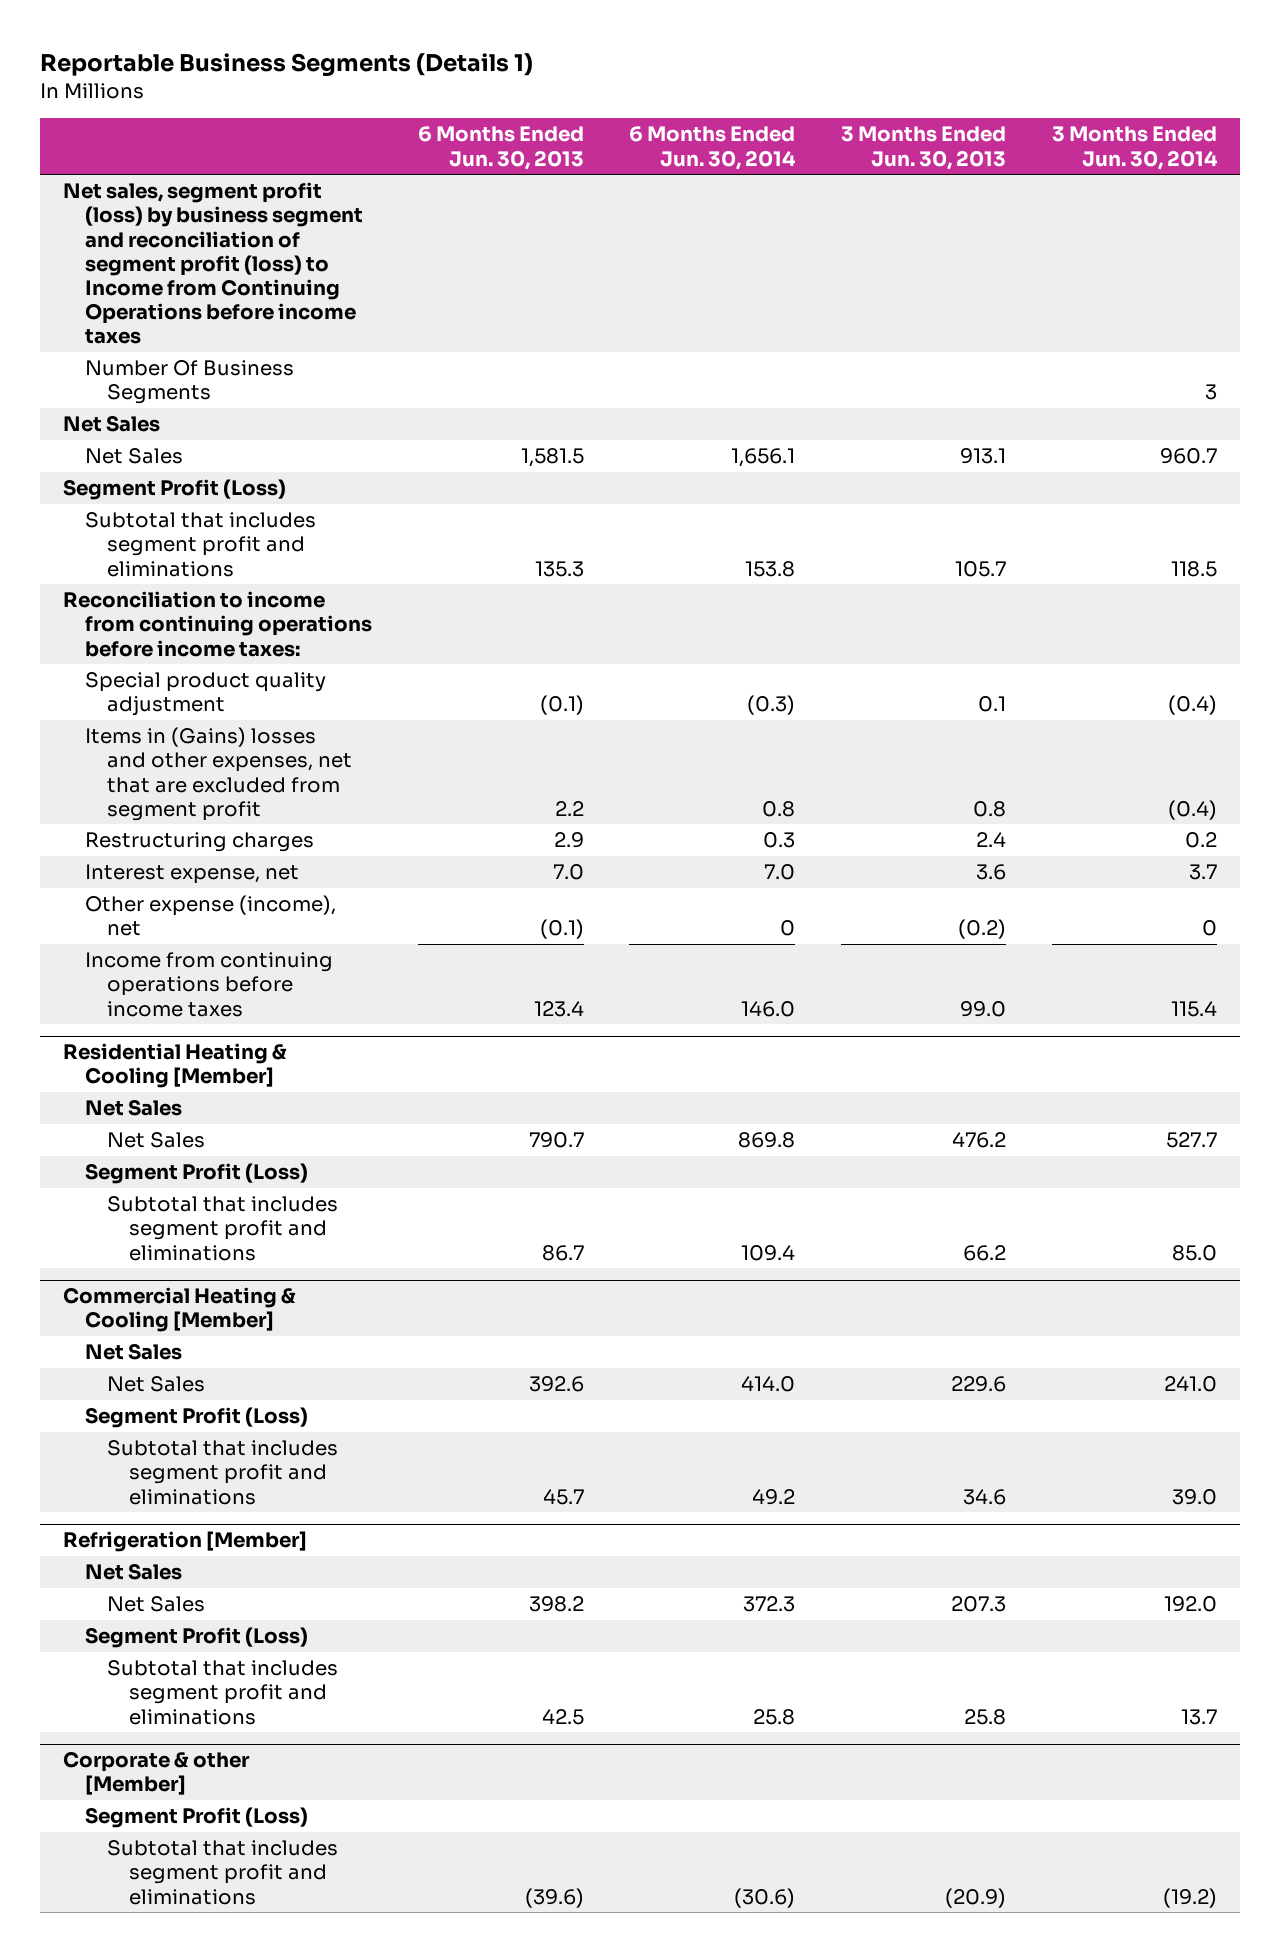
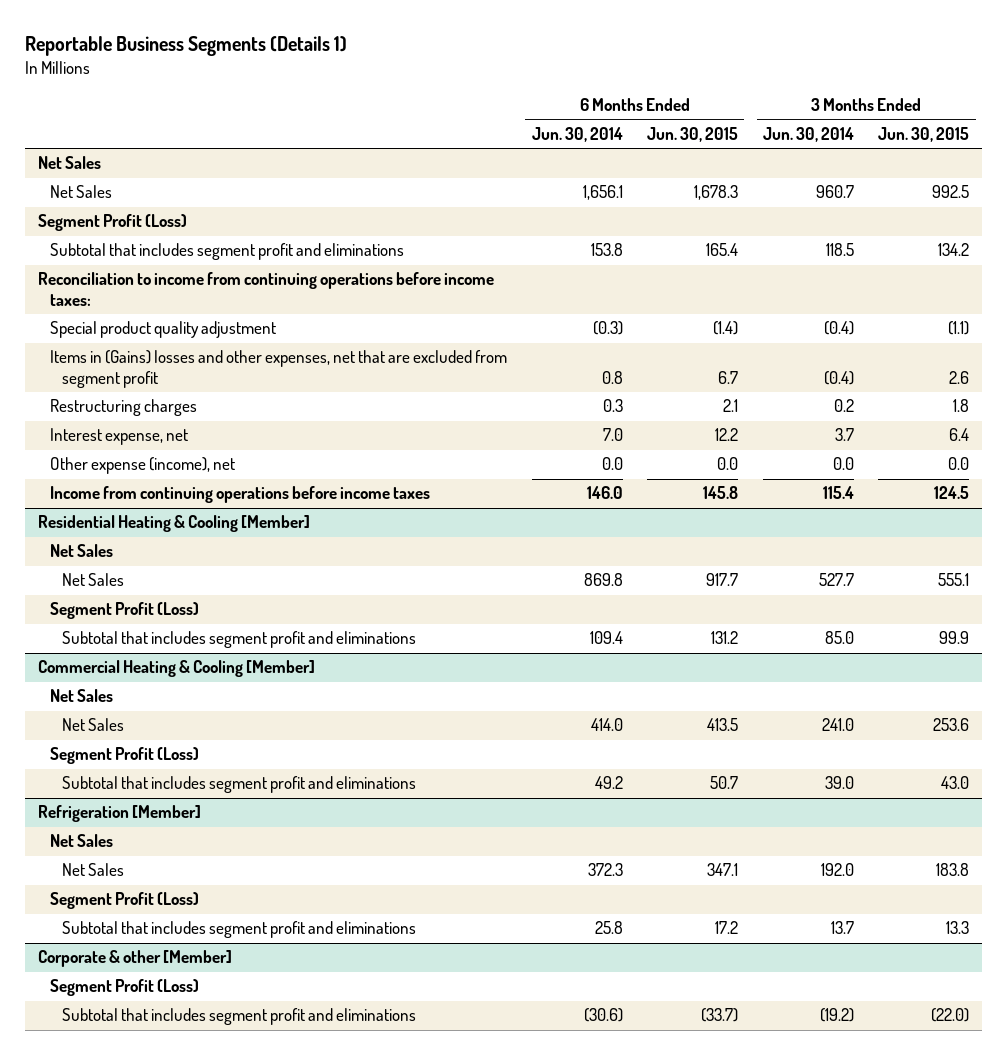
[417,126,584,170] 6 Months Ended Jun. 30, 2013 -> none
[841,126,1007,170] 3 Months Ended Jun. 30, 2013 -> none
none -> [647,126,739,142] Jun. 30, 2015
none -> [878,126,970,142] Jun. 30, 2015
[62,182,363,345] Net sales, segment profit (loss) by business segment and reconciliation of segment profit (loss) to Income from Continuing Operations before income taxes -> none
[84,360,294,405] Number Of Business Segments -> none
[780,920,796,937] 0 -> [601,457,623,471] 0.0
[1201,920,1217,937] 0 -> [832,457,854,471] 0.0

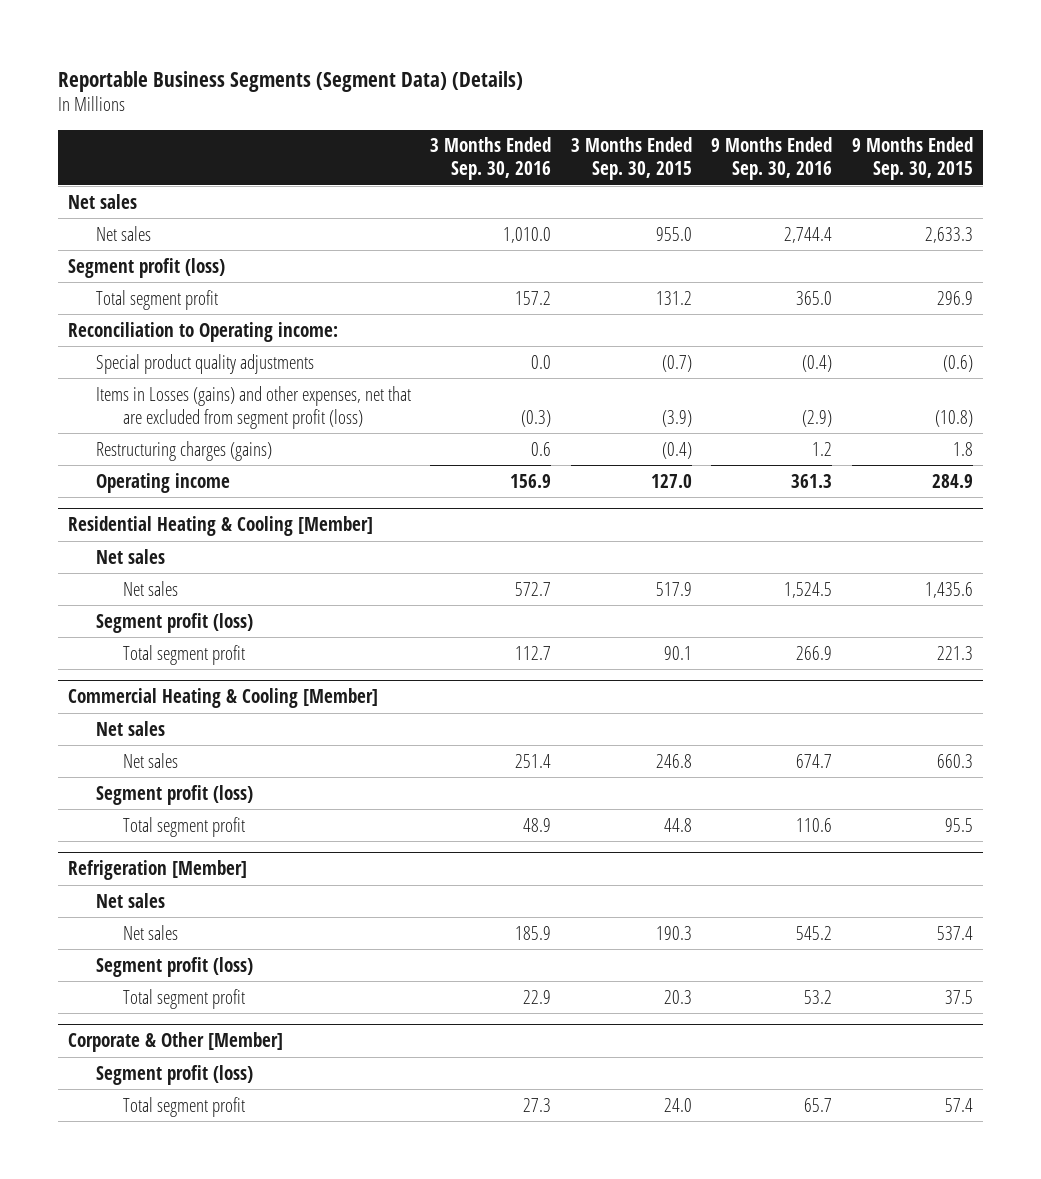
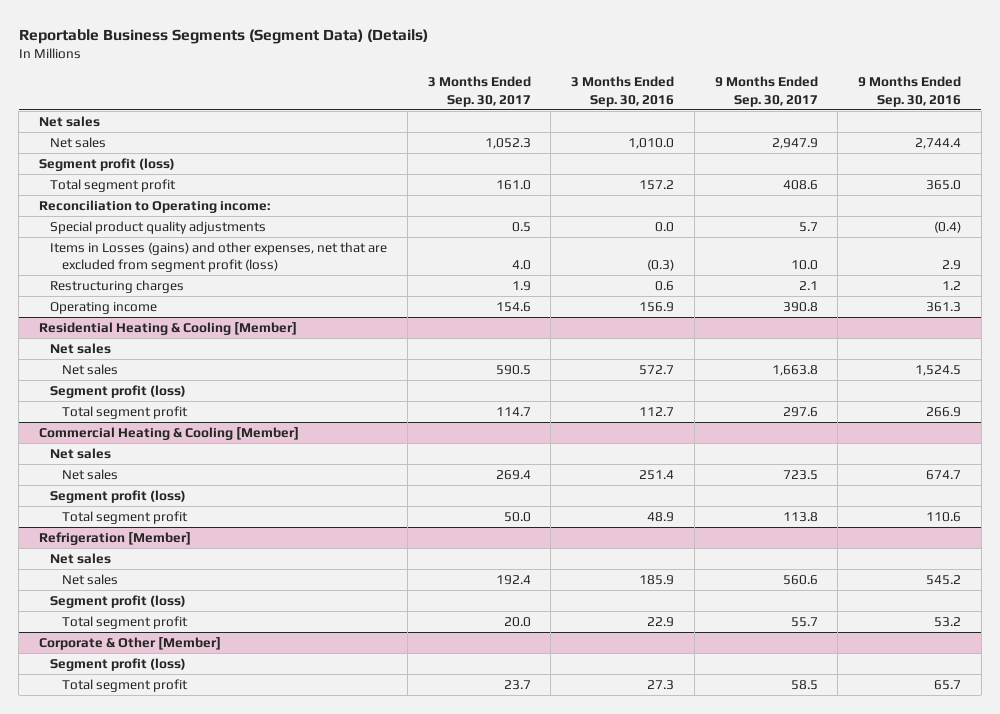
[570,137,692,181] 3 Months Ended Sep. 30, 2015 -> none
[851,137,973,181] 9 Months Ended Sep. 30, 2015 -> none
none -> [427,76,531,107] 3 Months Ended Sep. 30, 2017
none -> [714,76,818,107] 9 Months Ended Sep. 30, 2017
[802,409,833,427] (2.9) -> [941,260,961,271] 2.9
[95,440,272,461] Restructuring charges (gains) -> [50,279,185,293] Restructuring charges

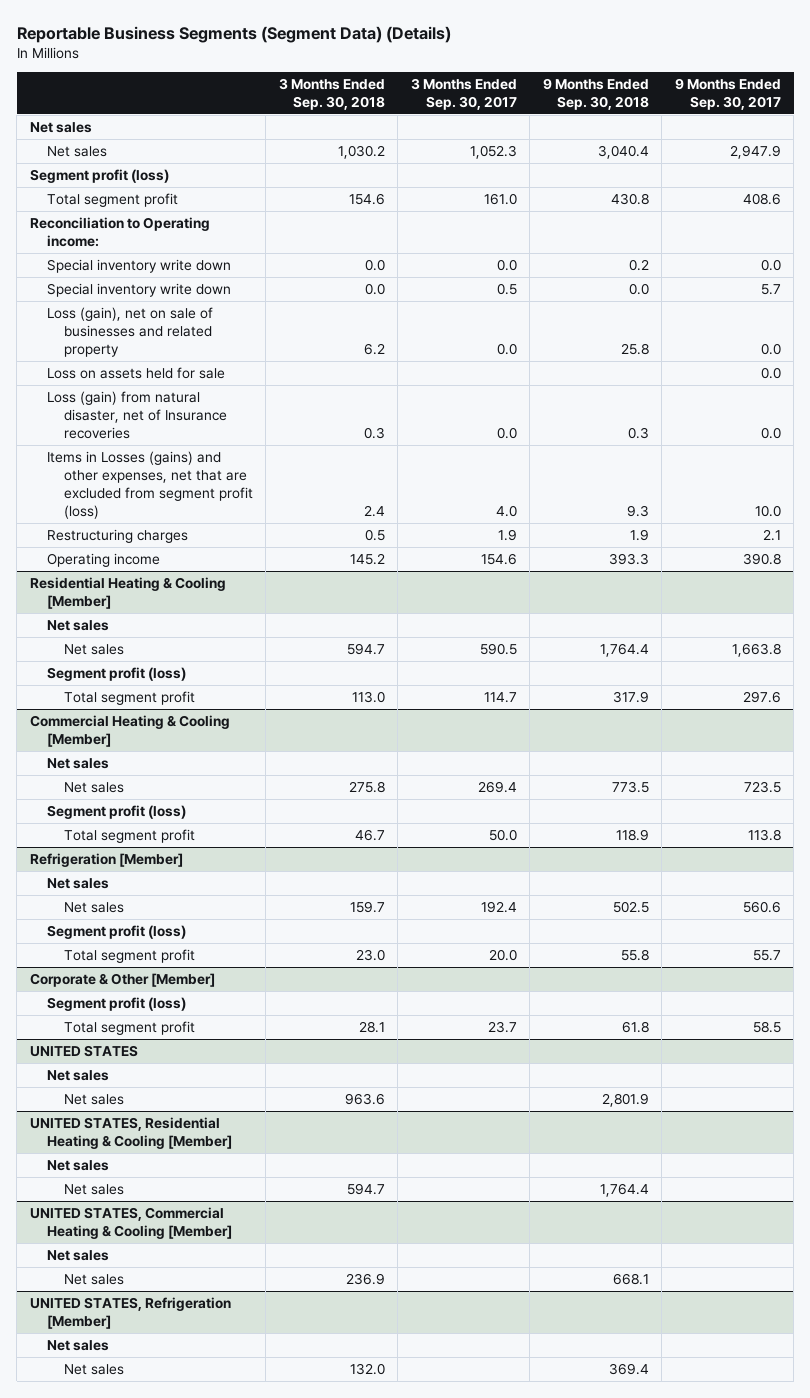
[571,76,675,107] 3 Months Ended Sep. 30, 2016 -> none
[857,76,961,107] 9 Months Ended Sep. 30, 2016 -> none
none -> [278,77,385,110] 3 Months Ended Sep. 30, 2018
none -> [542,77,649,110] 9 Months Ended Sep. 30, 2018
none -> [46,259,231,274] Special inventory write down
[50,220,267,234] Special product quality adjustments -> [46,283,231,298] Special inventory write down
none -> [46,307,213,357] Loss (gain), net on sale of businesses and related property
none -> [46,367,225,380] Loss on assets held for sale
none -> [46,391,227,439] Loss (gain) from natural disaster, net of Insurance recoveries
none -> [29,1045,138,1058] UNITED STATES
none -> [46,1070,109,1082] Net sales
none -> [63,1094,124,1106] Net sales
none -> [29,1117,232,1149] UNITED STATES, Residential Heating & Cooling [Member]
none -> [46,1160,109,1172] Net sales
none -> [63,1184,124,1196] Net sales
none -> [29,1207,232,1239] UNITED STATES, Commercial Heating & Cooling [Member]
none -> [46,1250,109,1262] Net sales
none -> [63,1274,124,1286] Net sales
none -> [29,1297,231,1329] UNITED STATES, Refrigeration [Member]
none -> [46,1340,109,1352] Net sales
none -> [63,1364,124,1376] Net sales

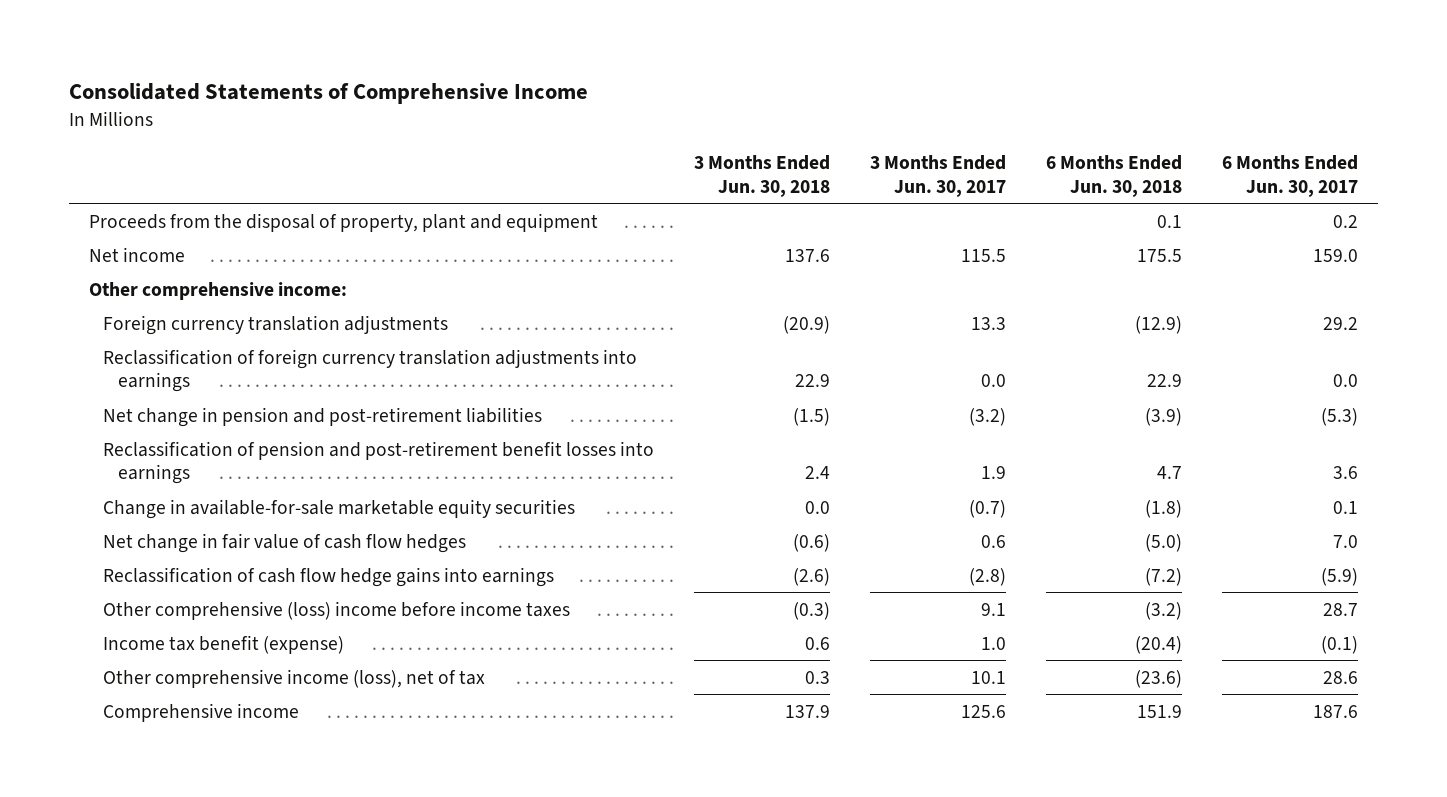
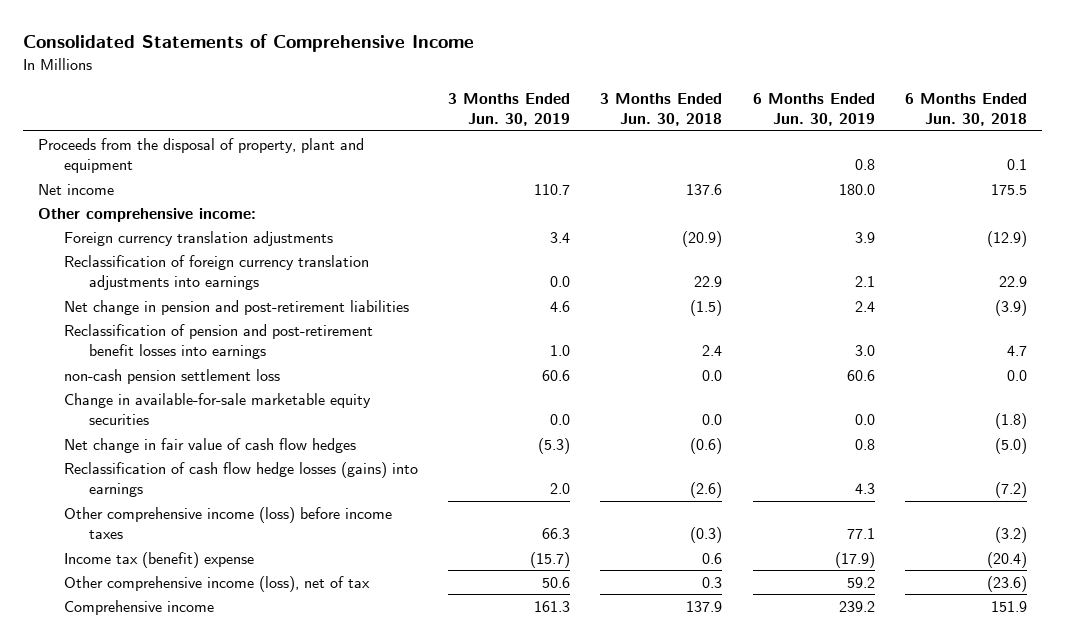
[869,155,1006,197] 3 Months Ended Jun. 30, 2017 -> none
[1221,155,1358,197] 6 Months Ended Jun. 30, 2017 -> none
none -> [447,92,570,127] 3 Months Ended Jun. 30, 2019
none -> [752,92,875,127] 6 Months Ended Jun. 30, 2019
none -> [63,368,280,384] non-cash pension settlement loss
[103,566,555,587] Reclassification of cash flow hedge gains into earnings -> [63,461,418,498] Reclassification of cash flow hedge losses (gains) into earnings
[103,600,571,620] Other comprehensive (loss) income before income taxes -> [63,506,392,540] Other comprehensive income (loss) before income taxes
[103,634,345,654] Income tax benefit (expense) -> [63,551,254,568] Income tax (benefit) expense

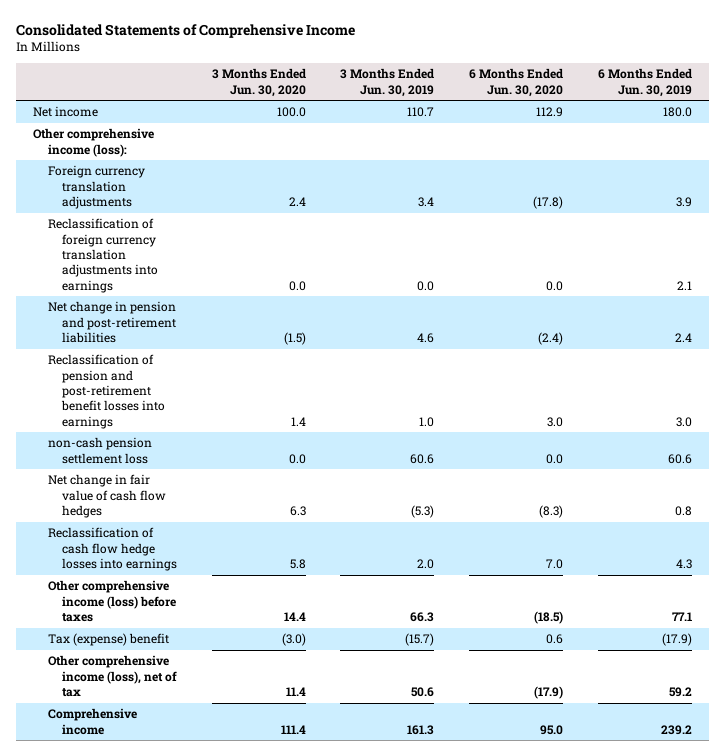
[600,92,723,127] 3 Months Ended Jun. 30, 2018 -> none
[905,92,1028,127] 6 Months Ended Jun. 30, 2018 -> none
none -> [211,68,306,97] 3 Months Ended Jun. 30, 2020
none -> [469,68,564,97] 6 Months Ended Jun. 30, 2020
[38,137,365,174] Proceeds from the disposal of property, plant and equipment -> none
[38,207,257,222] Other comprehensive income: -> [33,128,155,157] Other comprehensive income (loss):
[63,392,371,426] Change in available-for-sale marketable equity securities -> none
[63,461,418,498] Reclassification of cash flow hedge losses (gains) into earnings -> [47,527,177,572] Reclassification of cash flow hedge losses into earnings
[63,506,392,540] Other comprehensive income (loss) before income taxes -> [47,580,176,623] Other comprehensive income (loss) before taxes
[63,551,254,568] Income tax (benefit) expense -> [47,633,169,647] Tax (expense) benefit

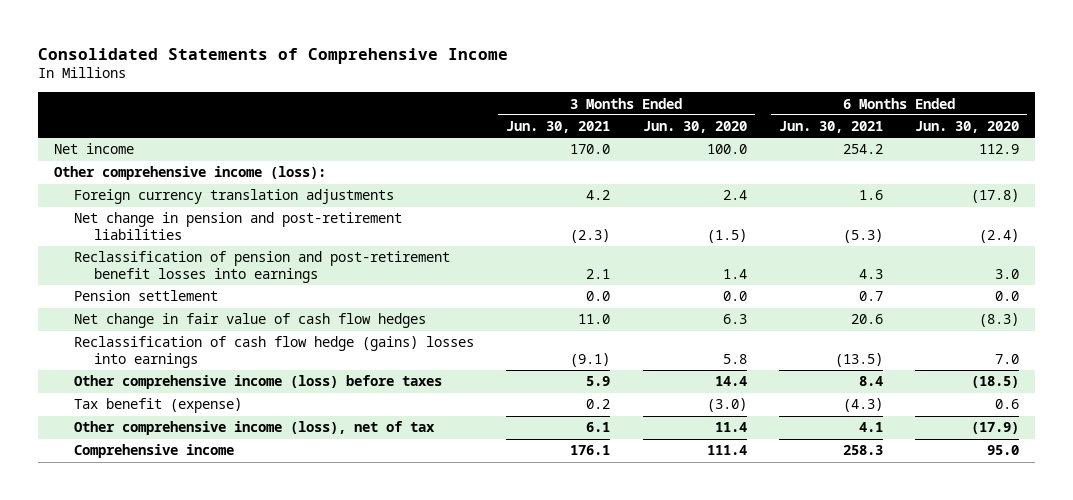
[340,68,435,97] 3 Months Ended Jun. 30, 2019 -> none
[597,68,692,97] 6 Months Ended Jun. 30, 2019 -> none
none -> [506,121,611,134] Jun. 30, 2021
none -> [778,121,883,134] Jun. 30, 2021
[47,218,158,293] Reclassification of foreign currency translation adjustments into earnings -> none
[47,437,152,464] non-cash pension settlement loss -> [74,290,219,302] Pension settlement
[47,527,177,572] Reclassification of cash flow hedge losses into earnings -> [74,336,475,368] Reclassification of cash flow hedge (gains) losses into earnings
[47,633,169,647] Tax (expense) benefit -> [74,398,243,414] Tax benefit (expense)

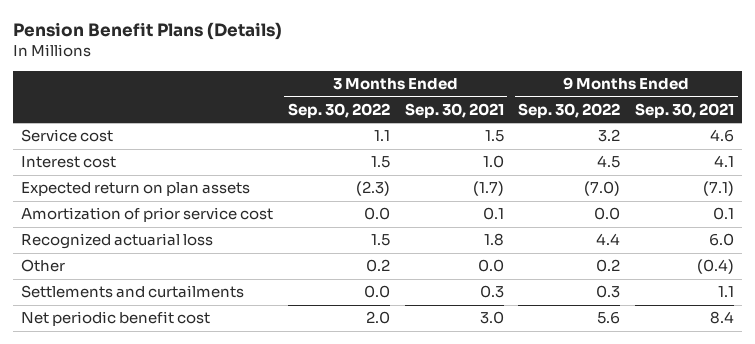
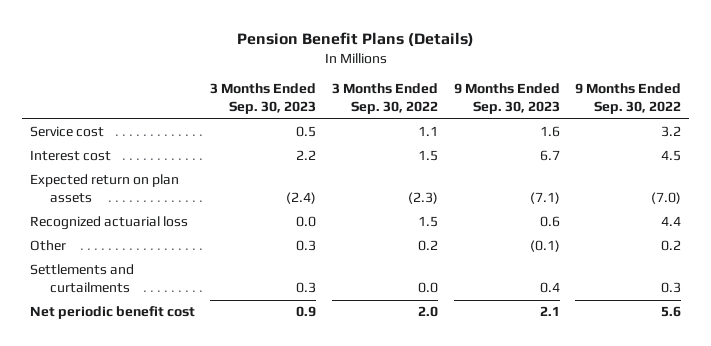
[404,102,504,118] Sep. 30, 2021 -> none
[635,102,735,118] Sep. 30, 2021 -> none
none -> [210,83,317,115] 3 Months Ended Sep. 30, 2023
none -> [453,83,560,115] 9 Months Ended Sep. 30, 2023
[20,207,273,223] Amortization of prior service cost -> none

